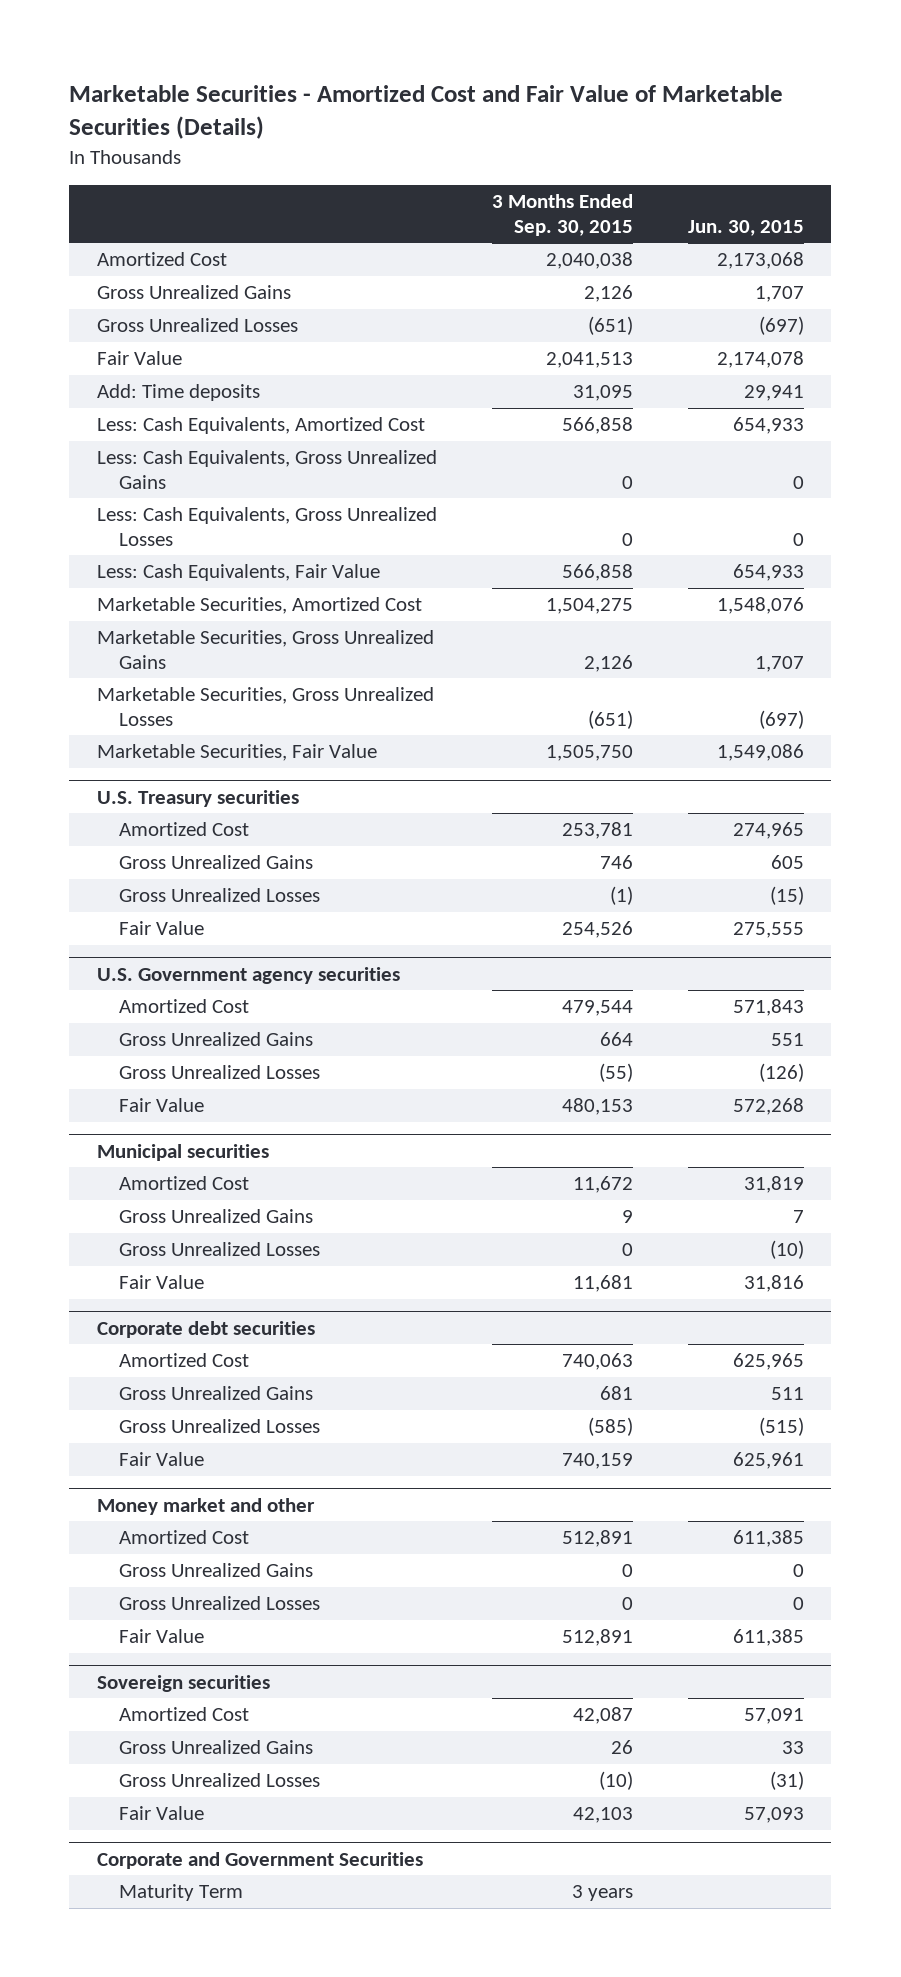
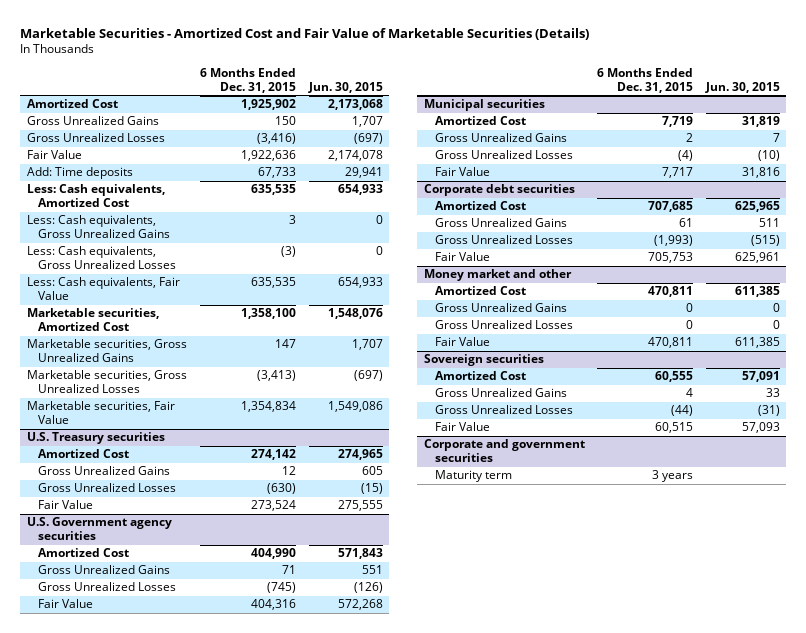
[491,194,633,236] 3 Months Ended Sep. 30, 2015 -> none
none -> [200,68,297,93] 6 Months Ended Dec. 31, 2015
[96,417,425,435] Less: Cash Equivalents, Amortized Cost -> [26,184,165,208] Less: Cash equivalents, Amortized Cost
[96,450,437,489] Less: Cash Equivalents, Gross Unrealized Gains -> [26,215,170,239] Less: Cash equivalents, Gross Unrealized Gains
[96,507,437,546] Less: Cash Equivalents, Gross Unrealized Losses -> [26,246,176,270] Less: Cash equivalents, Gross Unrealized Losses
[96,564,380,582] Less: Cash Equivalents, Fair Value -> [26,277,180,301] Less: Cash equivalents, Fair Value
[96,597,422,615] Marketable Securities, Amortized Cost -> [26,308,159,332] Marketable securities, Amortized Cost
[96,630,434,669] Marketable Securities, Gross Unrealized Gains -> [26,339,187,363] Marketable securities, Gross Unrealized Gains
[96,687,434,726] Marketable Securities, Gross Unrealized Losses -> [26,370,187,394] Marketable securities, Gross Unrealized Losses
[96,744,377,762] Marketable Securities, Fair Value -> [26,401,175,425] Marketable securities, Fair Value
[96,1851,423,1869] Corporate and Government Securities -> [423,439,585,463] Corporate and government securities
[118,1884,243,1902] Maturity Term -> [434,470,512,483] Maturity term

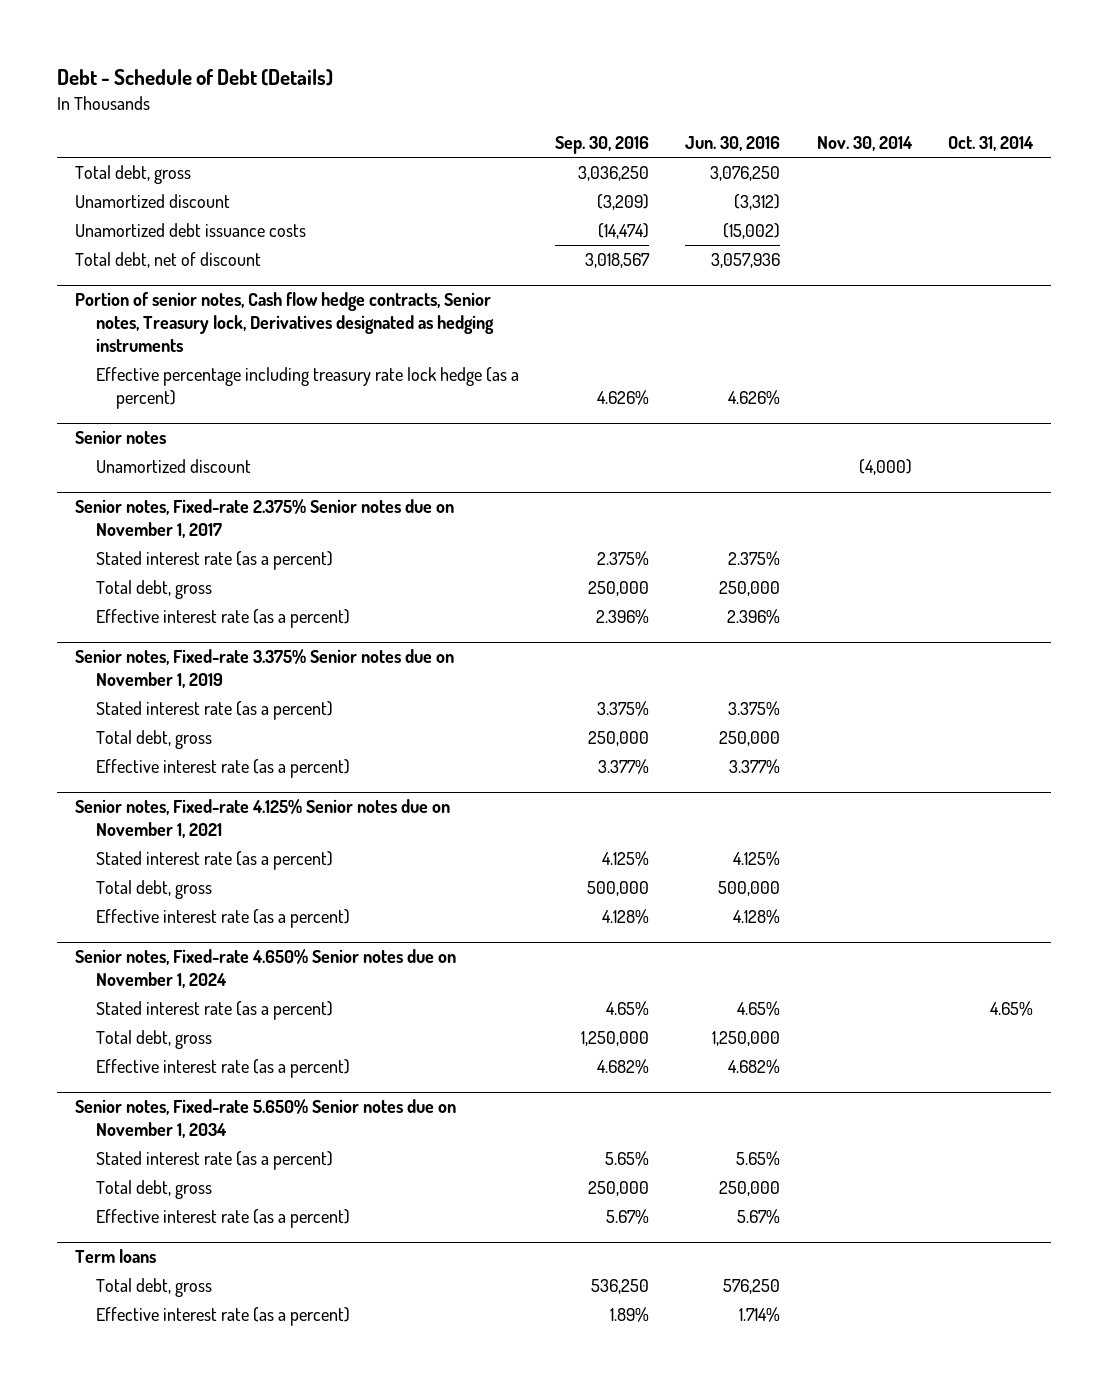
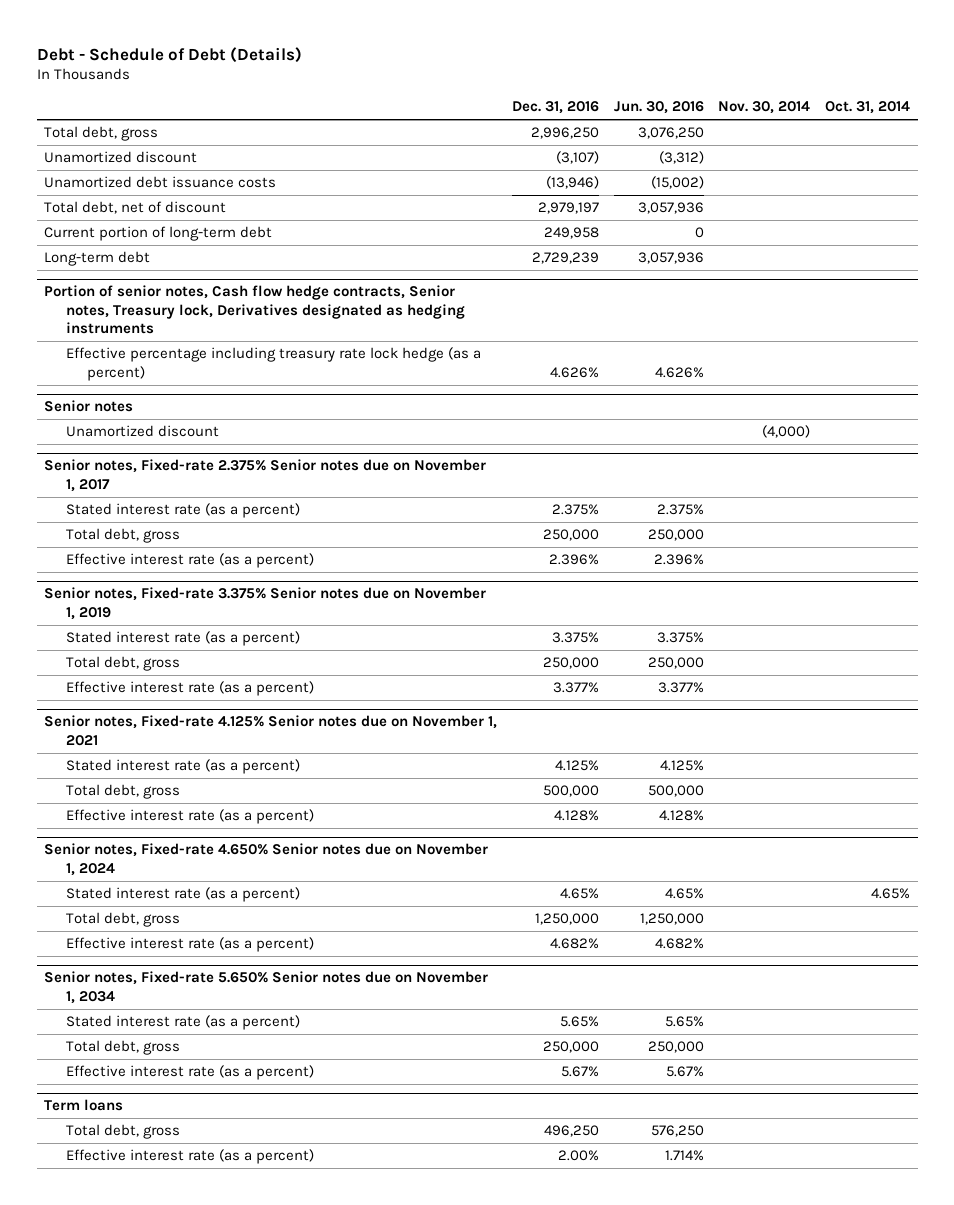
[555,136,650,155] Sep. 30, 2016 -> none
none -> [511,101,599,115] Dec. 31, 2016
none -> [43,226,272,242] Current portion of long-term debt
none -> [43,251,150,267] Long-term debt

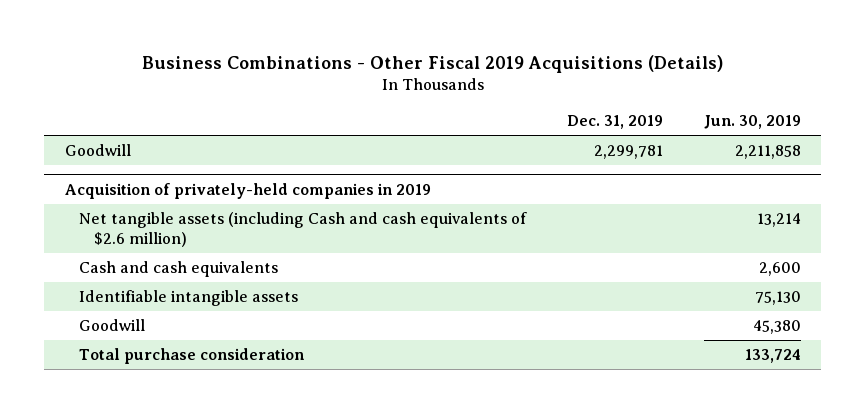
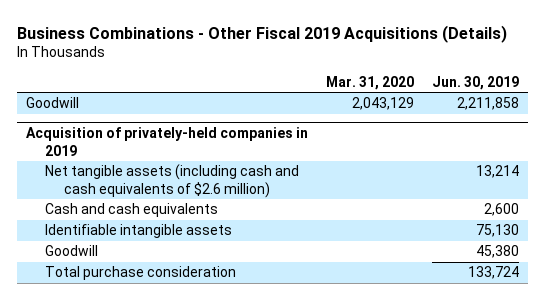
[567,115,664,130] Dec. 31, 2019 -> none
none -> [325,75,414,90] Mar. 31, 2020
[79,212,528,248] Net tangible assets (including Cash and cash equivalents of $2.6 million) -> [44,164,299,198] Net tangible assets (including cash and cash equivalents of $2.6 million)

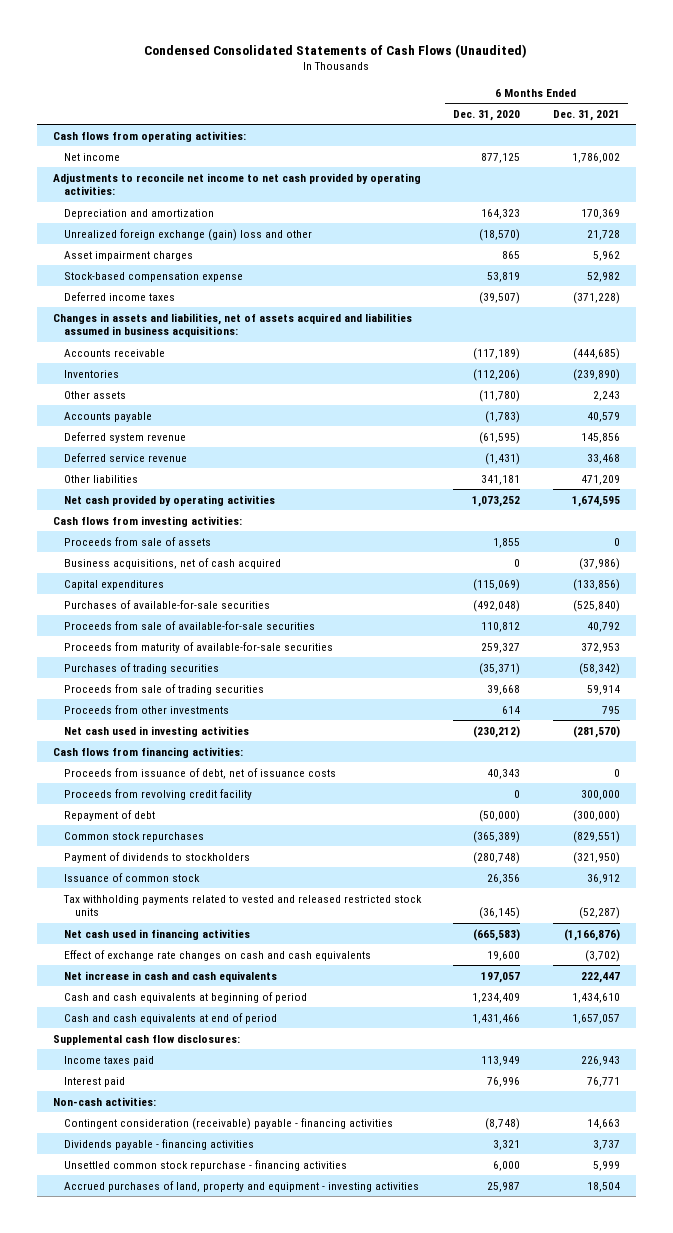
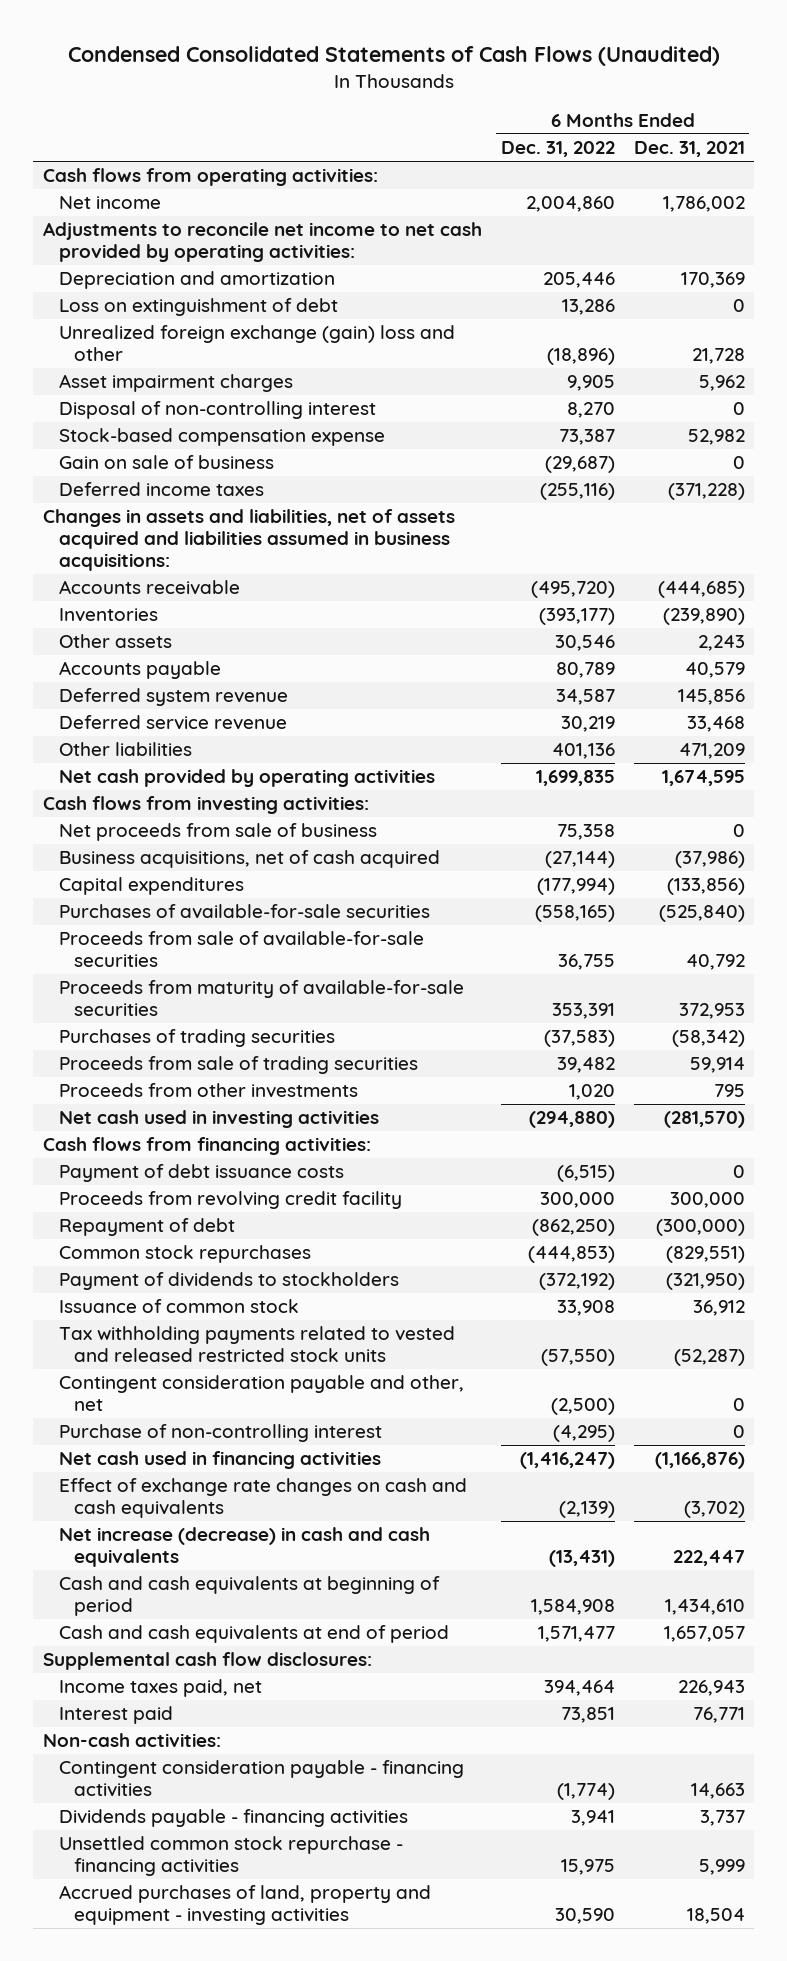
[453,109,521,121] Dec. 31, 2020 -> none
none -> [500,141,615,158] Dec. 31, 2022
none -> [58,298,338,317] Loss on extinguishment of debt
none -> [58,401,376,420] Disposal of non-controlling interest
none -> [58,455,274,470] Gain on sale of business
[63,536,211,546] Proceeds from sale of assets -> [58,823,377,842] Net proceeds from sale of business
[63,767,336,779] Proceeds from issuance of debt, net of issuance costs -> [58,1164,344,1183] Payment of debt issuance costs
none -> [58,1375,464,1412] Contingent consideration payable and other, net
none -> [58,1424,382,1443] Purchase of non-controlling interest
[63,970,277,982] Net increase in cash and cash equivalents -> [58,1527,430,1568] Net increase (decrease) in cash and cash equivalents
[63,1055,154,1066] Income taxes paid -> [58,1679,262,1698] Income taxes paid, net
[63,1117,393,1130] Contingent consideration (receivable) payable - financing activities -> [58,1760,464,1798] Contingent consideration payable - financing activities

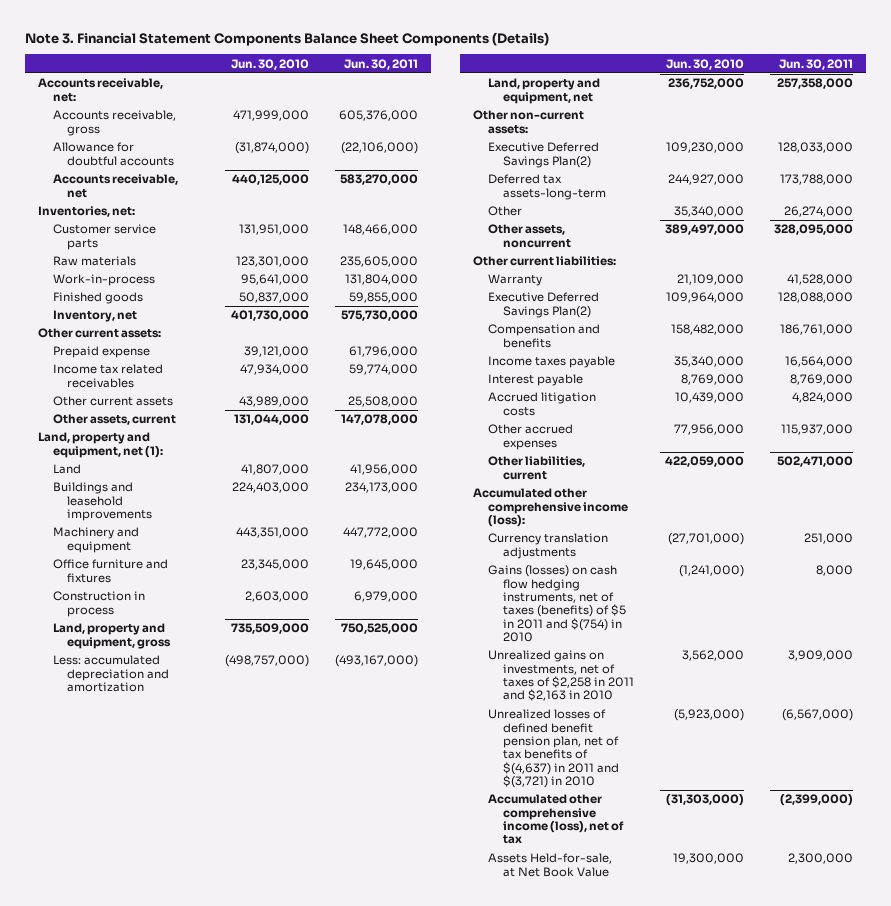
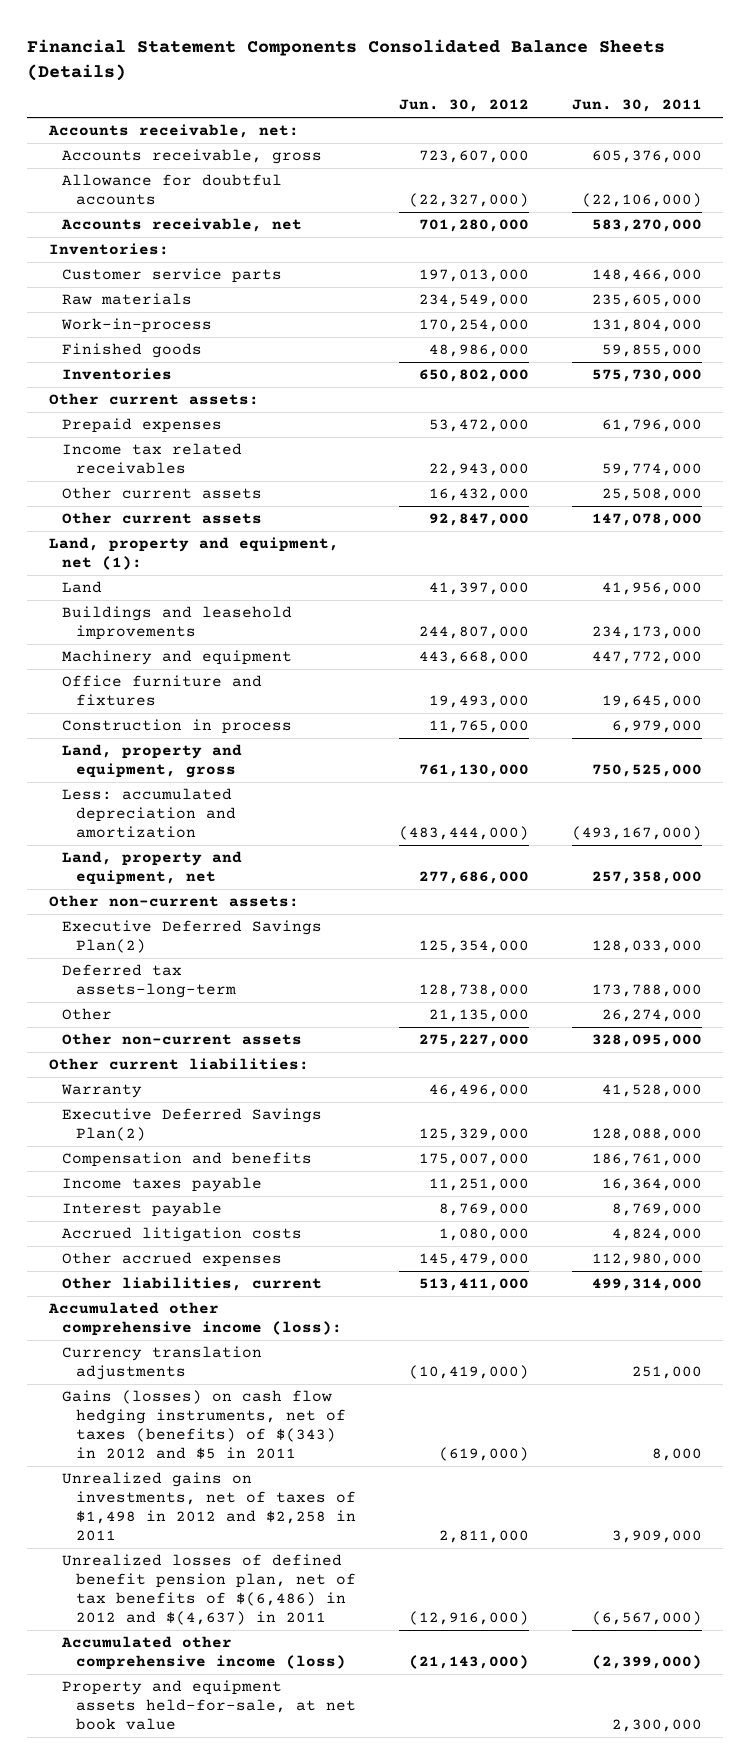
[24,31,549,46] Note 3. Financial Statement Components Balance Sheet Components (Details) -> [27,38,666,81] Financial Statement Components Consolidated Balance Sheets (Details)
[230,58,309,70] Jun. 30, 2010 -> none
none -> [398,99,529,113] Jun. 30, 2012
[37,206,135,218] Inventories, net: -> [48,242,169,255] Inventories:
[52,310,137,323] Inventory, net -> [62,367,173,380] Inventories
[52,346,150,359] Prepaid expense -> [62,417,223,433] Prepaid expenses
[52,414,176,426] Other assets, current -> [62,511,263,524] Other current assets
[487,224,571,248] Other assets, noncurrent -> [62,1032,303,1045] Other non-current assets
[785,356,854,368] 16,564,000 -> [601,1177,702,1191] 16,364,000
[781,424,854,436] 115,937,000 -> [591,1252,702,1266] 112,980,000
[777,456,854,468] 502,471,000 -> [591,1277,702,1291] 499,314,000
[487,565,626,643] Gains (losses) on cash flow hedging instruments, net of taxes (benefits) of $5 in 2011 and $(754) in 2010 -> [62,1389,347,1459] Gains (losses) on cash flow hedging instruments, net of taxes (benefits) of $(343) in 2012 and $5 in 2011
[487,650,634,702] Unrealized gains on investments, net of taxes of $2,258 in 2011 and $2,163 in 2010 -> [62,1471,357,1541] Unrealized gains on investments, net of taxes of $1,498 in 2012 and $2,258 in 2011
[487,709,619,789] Unrealized losses of defined benefit pension plan, net of tax benefits of $(4,637) in 2011 and $(3,721) in 2010 -> [62,1553,357,1625] Unrealized losses of defined benefit pension plan, net of tax benefits of $(6,486) in 2012 and $(4,637) in 2011
[487,794,624,845] Accumulated other comprehensive income (loss), net of tax -> [61,1635,347,1670] Accumulated other comprehensive income (loss)
[487,853,612,877] Assets Held-for-sale, at Net Book Value -> [62,1679,357,1730] Property and equipment assets held-for-sale, at net book value

